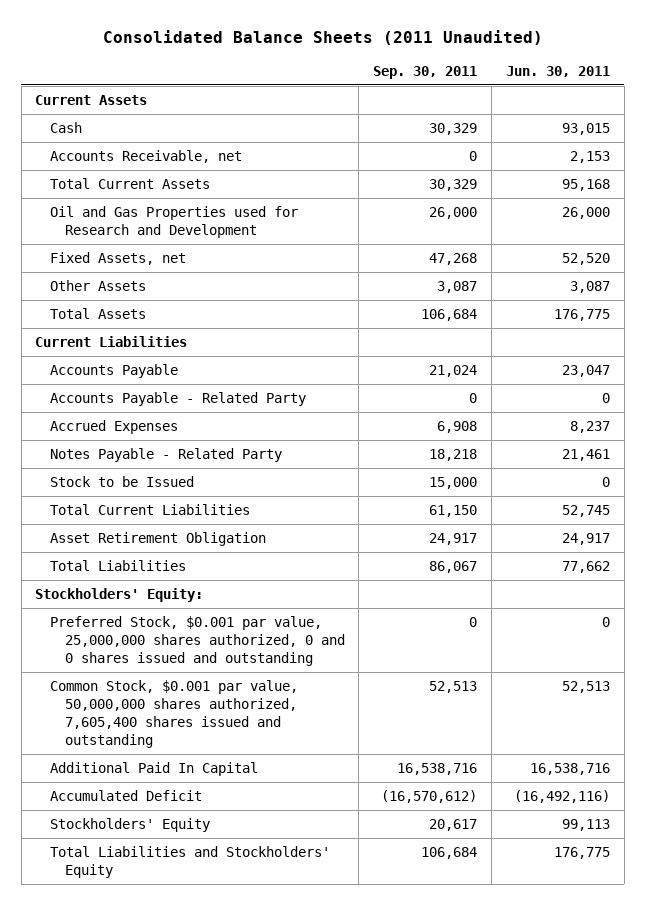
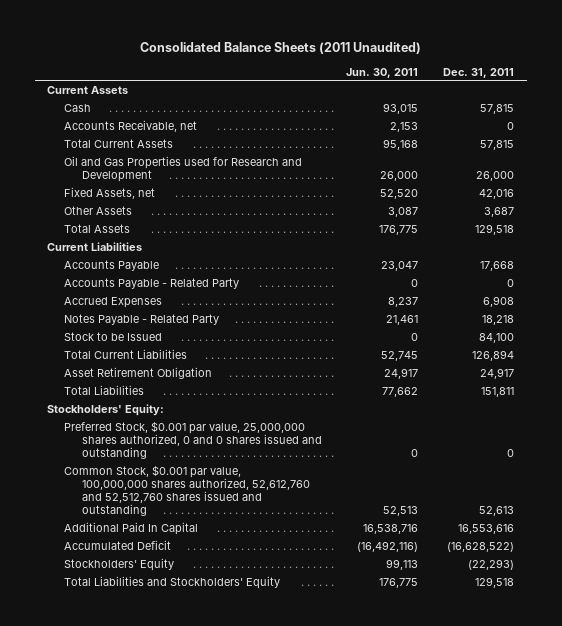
[373,66,478,80] Sep. 30, 2011 -> none
none -> [443,67,515,78] Dec. 31, 2011
[50,679,299,748] Common Stock, $0.001 par value, 50,000,000 shares authorized, 7,605,400 shares issued and outstanding -> [64,464,310,517] Common Stock, $0.001 par value, 100,000,000 shares authorized, 52,612,760 and 52,512,760 shares issued and outstanding

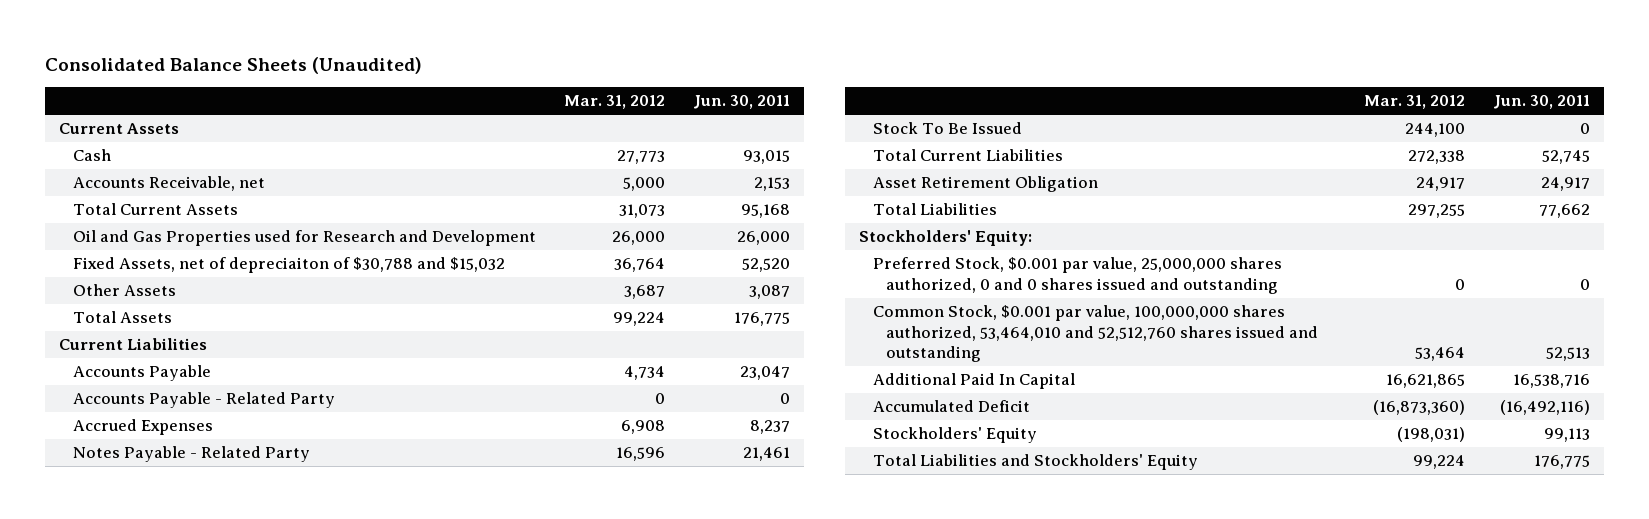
[139,41,421,54] Consolidated Balance Sheets (2011 Unaudited) -> [45,56,423,74] Consolidated Balance Sheets (Unaudited)
[443,67,515,78] Dec. 31, 2011 -> none
none -> [563,95,665,110] Mar. 31, 2012
[64,186,156,199] Fixed Assets, net -> [72,257,505,274] Fixed Assets, net of depreciaiton of $30,788 and $15,032
[64,331,163,341] Stock to be Issued -> [872,122,1022,135] Stock To Be Issued
[64,464,310,517] Common Stock, $0.001 par value, 100,000,000 shares authorized, 52,612,760 and 52,512,760 shares issued and outstanding -> [872,305,1318,363] Common Stock, $0.001 par value, 100,000,000 shares authorized, 53,464,010 and 52,512,760 shares issued and outstanding

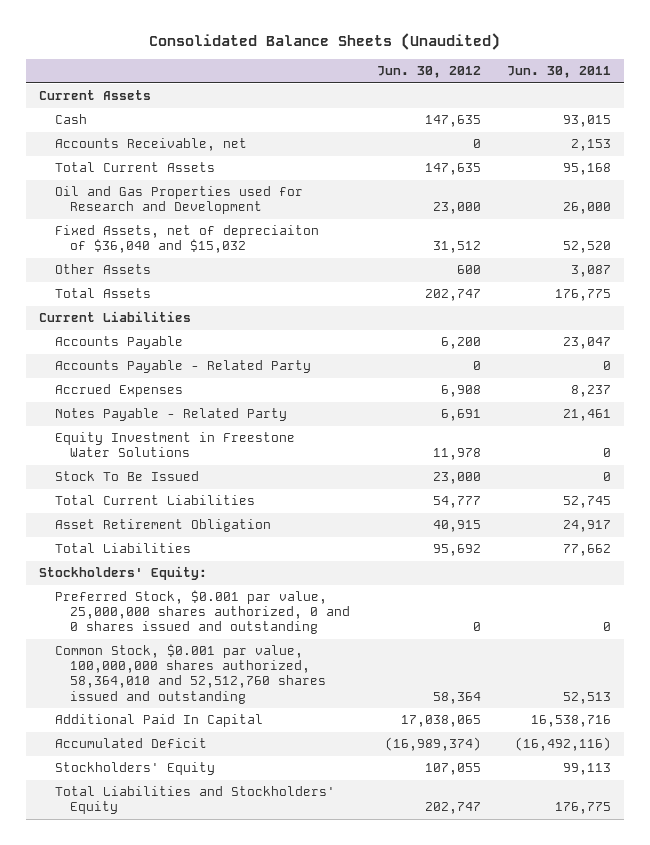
[563,95,665,110] Mar. 31, 2012 -> none
none -> [376,66,481,79] Jun. 30, 2012
[72,257,505,274] Fixed Assets, net of depreciaiton of $30,788 and $15,032 -> [54,225,319,254] Fixed Assets, net of depreciaiton of $36,040 and $15,032
none -> [54,432,295,458] Equity Investment in Freestone Water Solutions
[872,305,1318,363] Common Stock, $0.001 par value, 100,000,000 shares authorized, 53,464,010 and 52,512,760 shares issued and outstanding -> [54,644,327,704] Common Stock, $0.001 par value, 100,000,000 shares authorized, 58,364,010 and 52,512,760 shares issued and outstanding

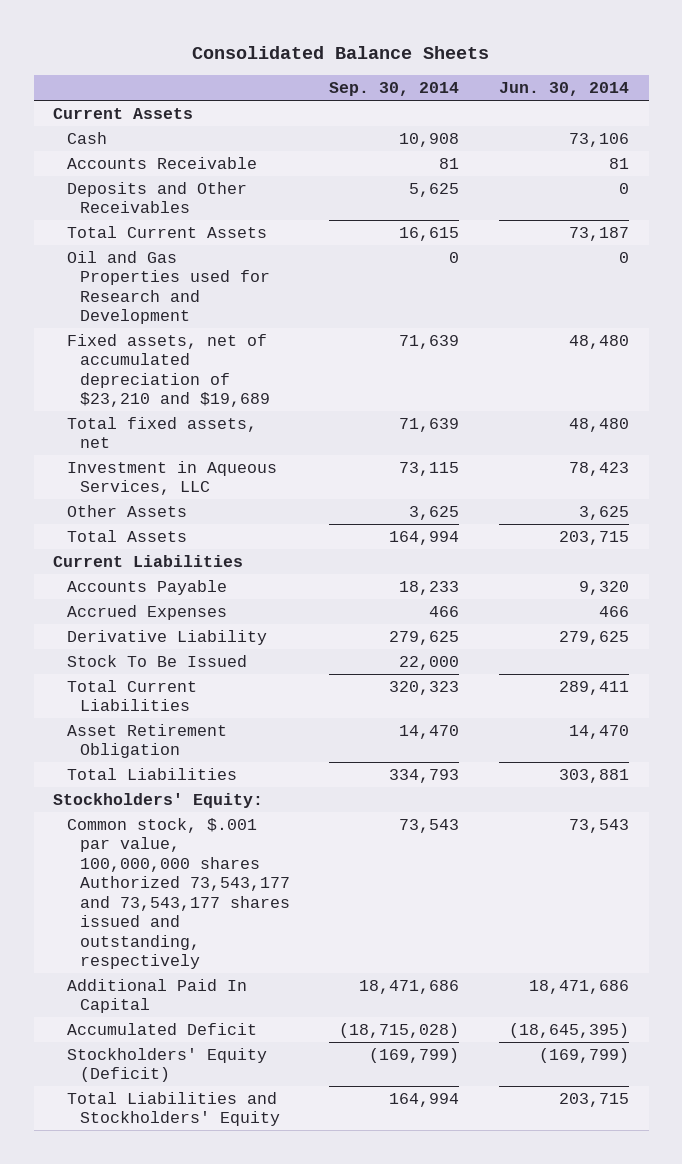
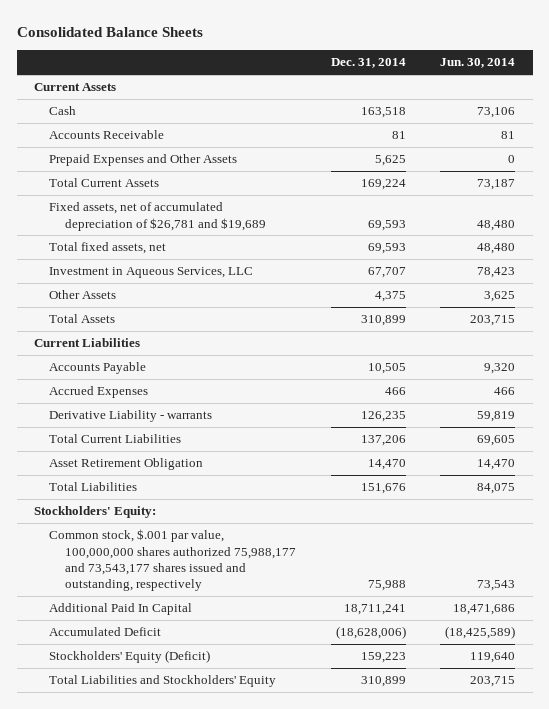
[329,82,460,97] Sep. 30, 2014 -> none
none -> [330,58,406,69] Dec. 31, 2014
[66,181,247,214] Deposits and Other Receivables -> none
none -> [49,154,238,167] Prepaid Expenses and Other Assets
[66,250,270,325] Oil and Gas Properties used for Research and Development -> none
[66,333,270,408] Fixed assets, net of accumulated depreciation of $23,210 and $19,689 -> [49,202,266,231] Fixed assets, net of accumulated depreciation of $26,781 and $19,689
[66,654,247,667] Stock To Be Issued -> none
[66,629,267,645] Derivative Liability -> [49,410,213,423] Derivative Liability - warrants
[558,630,629,645] 279,625 -> [477,411,516,423] 59,819
[558,680,629,695] 289,411 -> [477,435,516,447] 69,605
[558,768,629,783] 303,881 -> [477,483,516,495] 84,075
[66,817,290,970] Common stock, $.001 par value, 100,000,000 shares Authorized 73,543,177 and 73,543,177 shares issued and outstanding, respectively -> [49,529,296,592] Common stock, $.001 par value, 100,000,000 shares authorized 75,988,177 and 73,543,177 shares issued and outstanding, respectively
[508,1022,629,1038] (18,645,395) -> [445,626,516,640] (18,425,589)
[538,1047,629,1063] (169,799) -> [470,652,516,664] 119,640

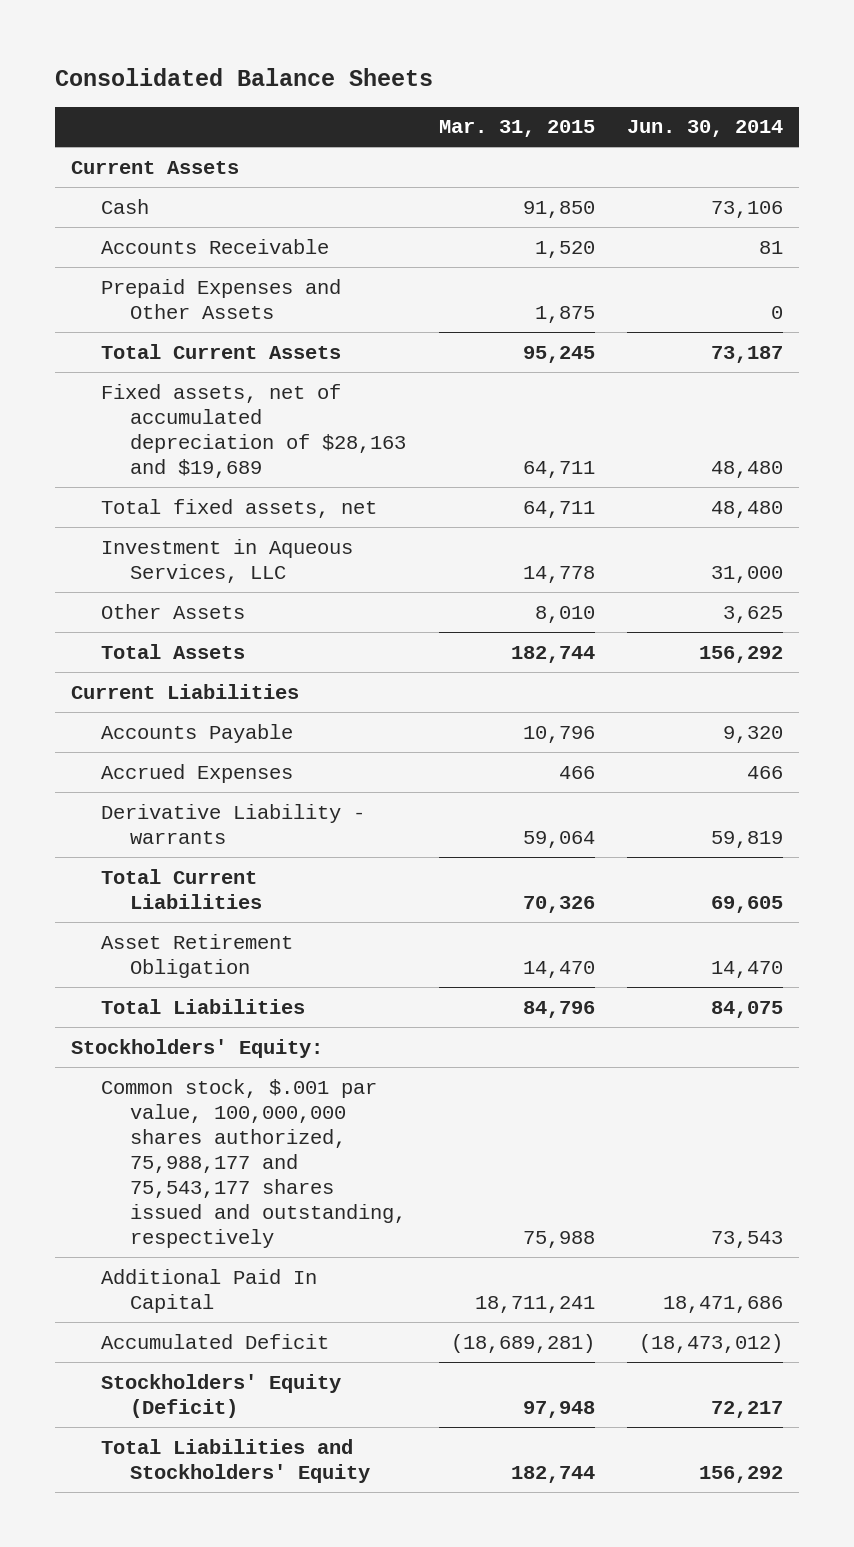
[330,58,406,69] Dec. 31, 2014 -> none
none -> [438,120,595,138] Mar. 31, 2015
[49,202,266,231] Fixed assets, net of accumulated depreciation of $26,781 and $19,689 -> [100,383,407,478] Fixed assets, net of accumulated depreciation of $28,163 and $19,689
[477,267,516,279] 78,423 -> [711,565,784,583] 31,000
[470,315,516,327] 203,715 -> [699,645,784,663] 156,292
[49,529,296,592] Common stock, $.001 par value, 100,000,000 shares authorized 75,988,177 and 73,543,177 shares issued and outstanding, respectively -> [100,1078,407,1249] Common stock, $.001 par value, 100,000,000 shares authorized, 75,988,177 and 75,543,177 shares issued and outstanding, respectively
[445,626,516,640] (18,425,589) -> [639,1333,784,1353] (18,473,012)
[470,652,516,664] 119,640 -> [711,1400,784,1418] 72,217
[470,676,516,688] 203,715 -> [699,1465,784,1483] 156,292

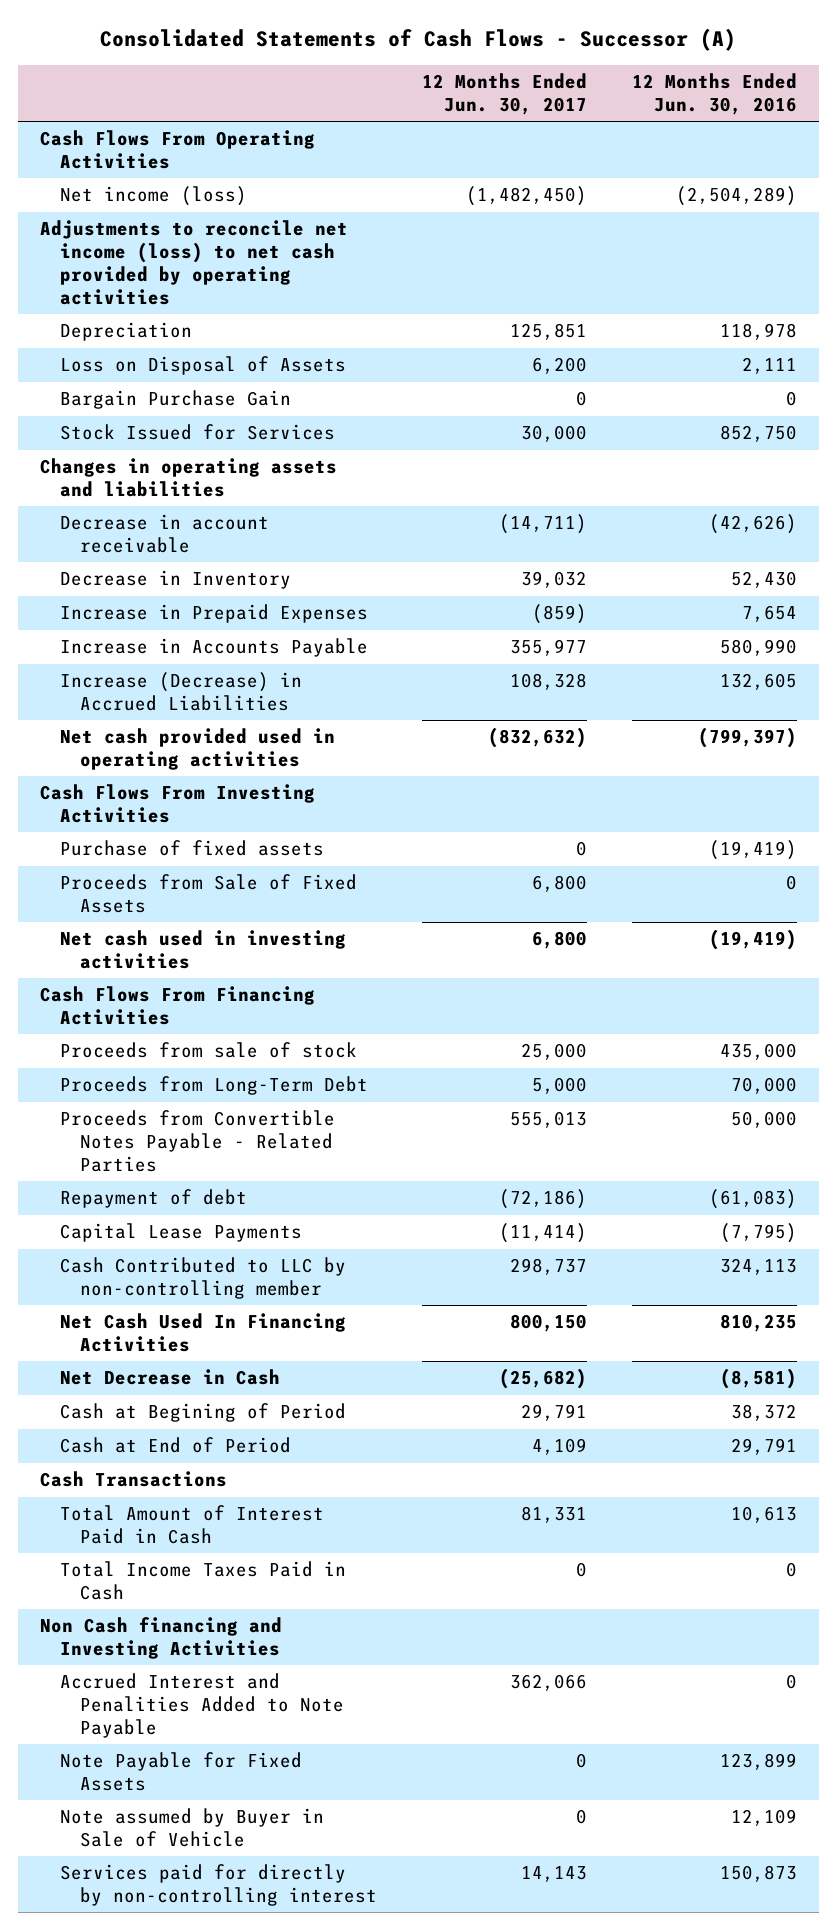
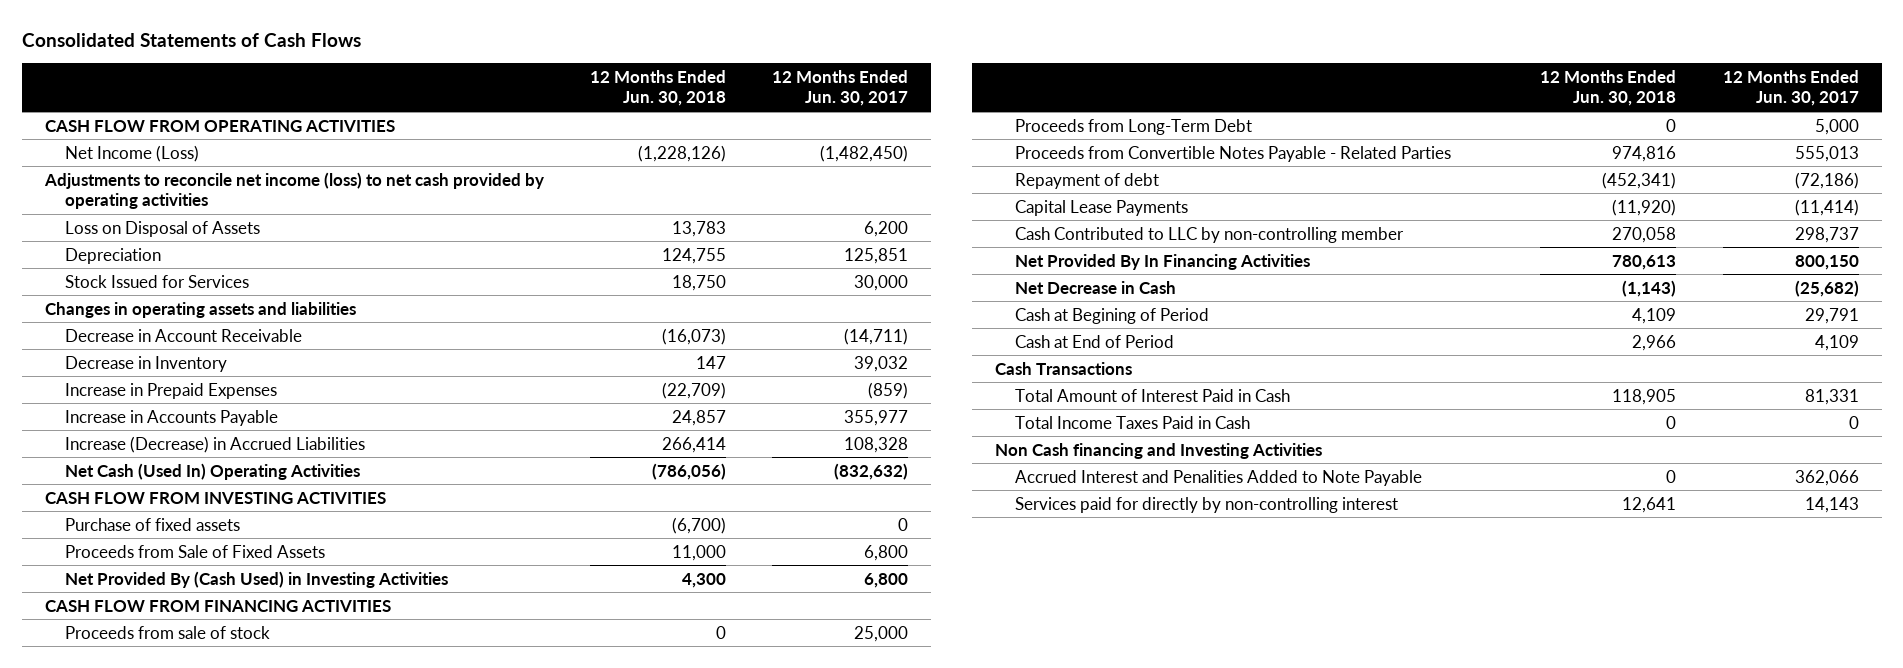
[100,28,737,52] Consolidated Statements of Cash Flows - Successor (A) -> [21,32,361,47] Consolidated Statements of Cash Flows
[631,73,797,115] 12 Months Ended Jun. 30, 2016 -> none
none -> [589,69,726,107] 12 Months Ended Jun. 30, 2018
[40,130,316,170] Cash Flows From Operating Activities -> [44,119,395,132] CASH FLOW FROM OPERATING ACTIVITIES
[60,186,248,207] Net income (loss) -> [64,144,199,162] Net Income (Loss)
[60,390,292,410] Bargain Purchase Gain -> none
[60,322,193,342] Depreciation -> [64,247,161,264] Depreciation
[60,514,270,554] Decrease in account receivable -> [64,328,302,342] Decrease in Account Receivable
[60,728,336,771] Net cash provided used in operating activities -> [64,462,360,480] Net Cash (Used In) Operating Activities
[40,784,316,824] Cash Flows From Investing Activities -> [44,491,386,504] CASH FLOW FROM INVESTING ACTIVITIES
[60,930,347,970] Net cash used in investing activities -> [64,570,448,588] Net Provided By (Cash Used) in Investing Activities
[40,986,316,1026] Cash Flows From Financing Activities -> [44,599,391,612] CASH FLOW FROM FINANCING ACTIVITIES
[60,1313,347,1353] Net Cash Used In Financing Activities -> [1015,253,1311,270] Net Provided By In Financing Activities
[60,1752,303,1792] Note Payable for Fixed Assets -> none
[60,1808,325,1848] Note assumed by Buyer in Sale of Vehicle -> none

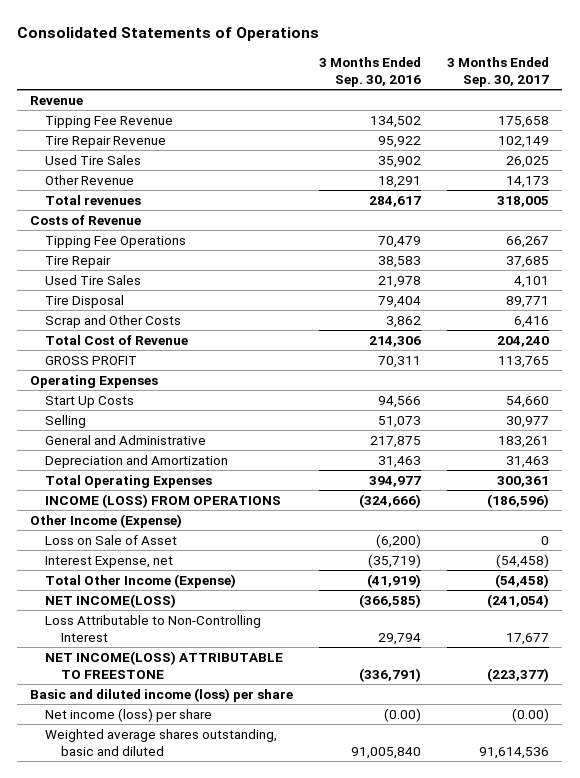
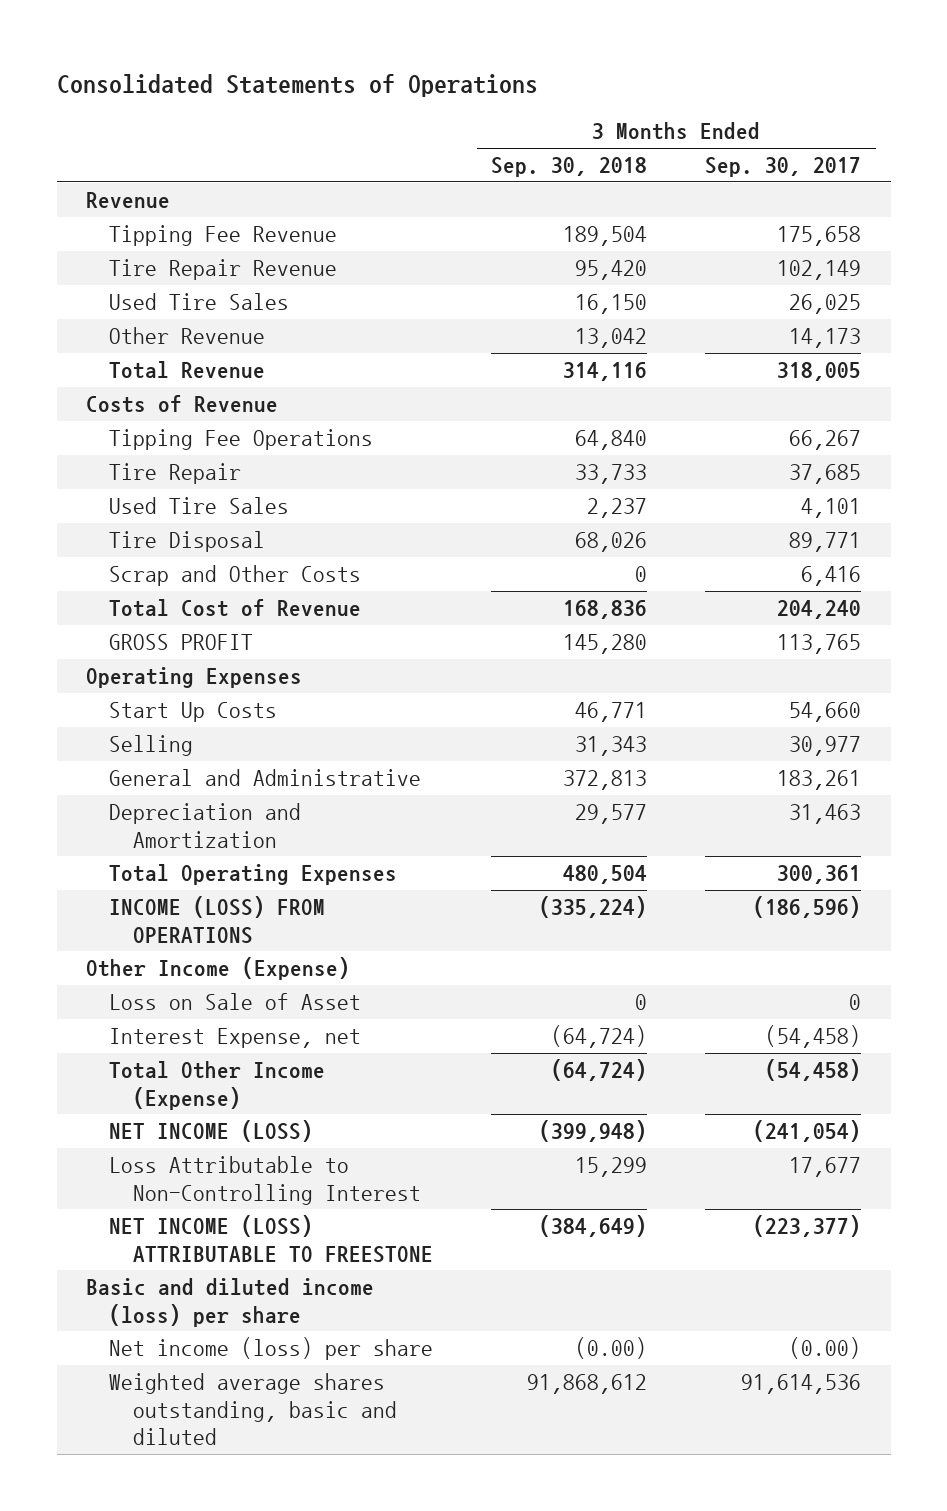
[319,57,422,87] 3 Months Ended Sep. 30, 2016 -> none
none -> [491,157,648,178] Sep. 30, 2018
[45,195,142,206] Total revenues -> [109,361,266,380] Total Revenue
[45,594,177,609] NET INCOME(LOSS) -> [109,1120,314,1143] NET INCOME (LOSS)
[45,651,284,679] NET INCOME(LOSS) ATTRIBUTABLE TO FREESTONE -> [109,1215,433,1263] NET INCOME (LOSS) ATTRIBUTABLE TO FREESTONE

